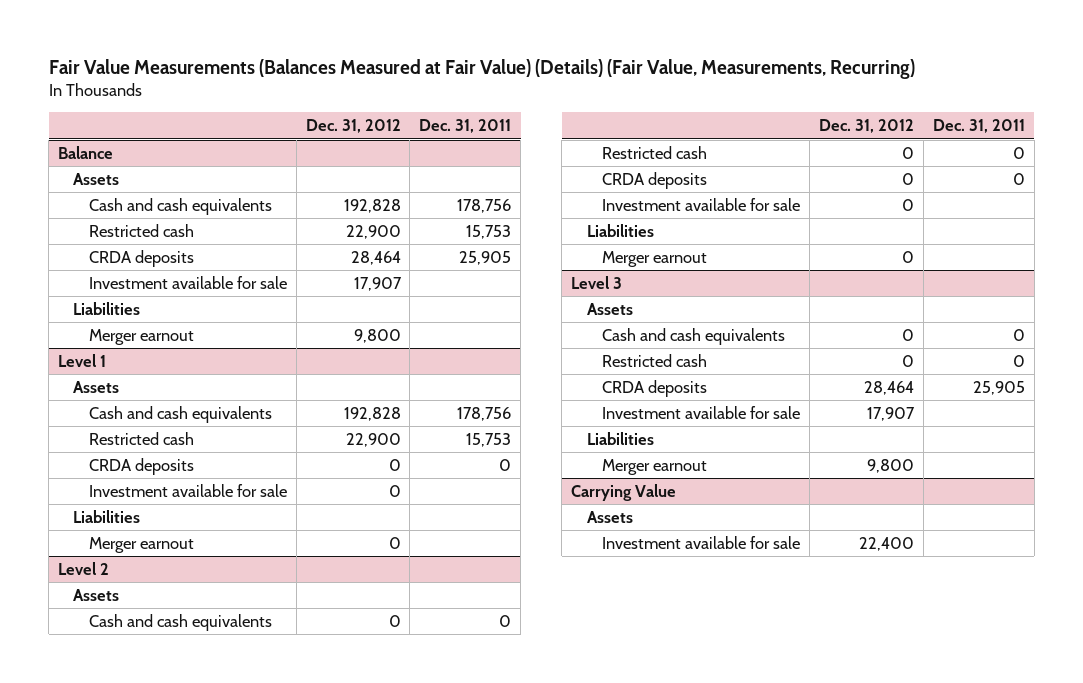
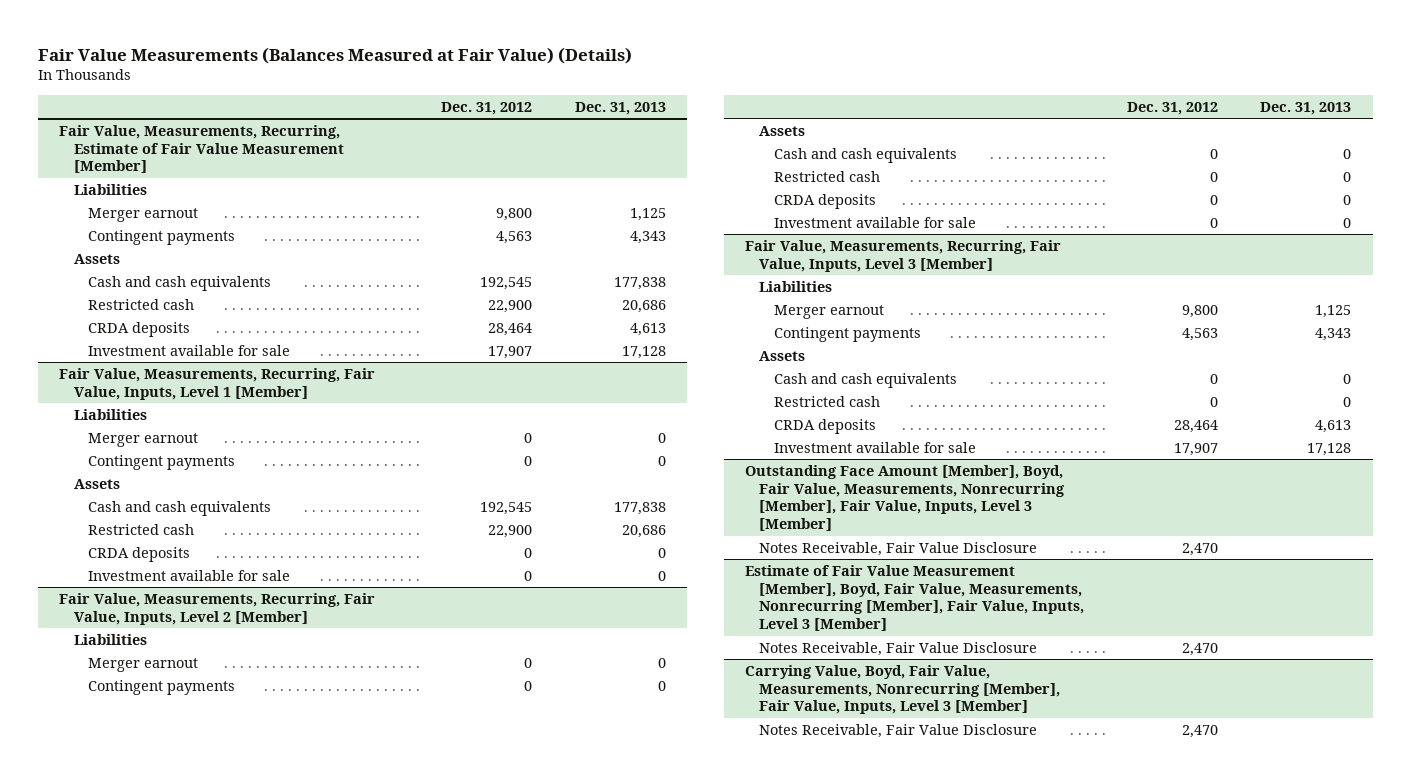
[48,58,915,79] Fair Value Measurements (Balances Measured at Fair Value) (Details) (Fair Value, Measurements, Recurring) -> [37,46,632,64] Fair Value Measurements (Balances Measured at Fair Value) (Details)
[419,119,512,134] Dec. 31, 2011 -> none
none -> [574,101,666,115] Dec. 31, 2013
[58,145,114,159] Balance -> none
none -> [59,124,344,174] Fair Value, Measurements, Recurring, Estimate of Fair Value Measurement [Member]
none -> [73,183,147,195] Liabilities
none -> [88,207,199,222] Merger earnout
none -> [88,229,236,245] Contingent payments
[343,198,401,213] 192,828 -> [480,276,533,290] 192,545
none -> [59,367,376,400] Fair Value, Measurements, Recurring, Fair Value, Inputs, Level 1 [Member]
[58,353,107,367] Level 1 -> none
[353,328,401,343] 9,800 -> [524,432,533,443] 0
none -> [88,454,236,470] Contingent payments
[343,406,401,421] 192,828 -> [480,501,533,515] 192,545
none -> [59,592,376,625] Fair Value, Measurements, Recurring, Fair Value, Inputs, Level 2 [Member]
[58,561,110,575] Level 2 -> none
none -> [88,679,236,695] Contingent payments
none -> [744,239,1061,272] Fair Value, Measurements, Recurring, Fair Value, Inputs, Level 3 [Member]
[571,275,623,289] Level 3 -> none
[901,250,914,263] 0 -> [1181,304,1218,318] 9,800
none -> [773,326,921,342] Contingent payments
[586,431,654,445] Liabilities -> none
[601,458,707,475] Merger earnout -> none
[571,483,677,501] Carrying Value -> none
[586,510,633,523] Assets -> none
[601,535,800,549] Investment available for sale -> none
none -> [744,464,1066,532] Outstanding Face Amount [Member], Boyd, Fair Value, Measurements, Nonrecurring [Member], Fair Value, Inputs, Level 3 [Member]
none -> [759,541,1038,556] Notes Receivable, Fair Value Disclosure
none -> [744,564,1085,632] Estimate of Fair Value Measurement [Member], Boyd, Fair Value, Measurements, Nonrecurring [Member], Fair Value, Inputs, Level 3 [Member]
none -> [759,641,1038,656] Notes Receivable, Fair Value Disclosure
none -> [744,664,1061,715] Carrying Value, Boyd, Fair Value, Measurements, Nonrecurring [Member], Fair Value, Inputs, Level 3 [Member]
none -> [759,723,1038,738] Notes Receivable, Fair Value Disclosure

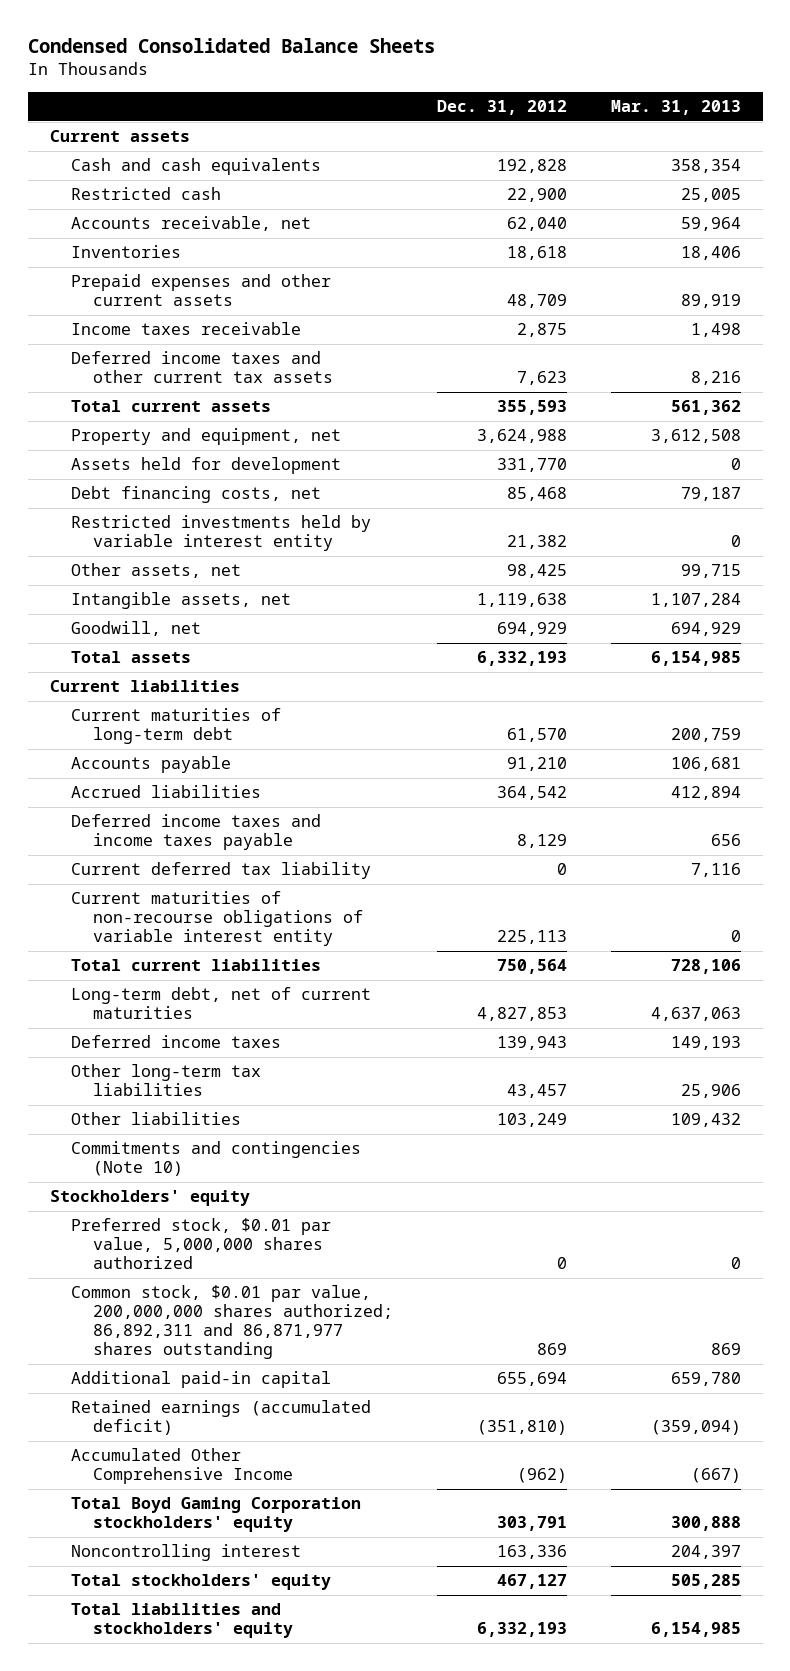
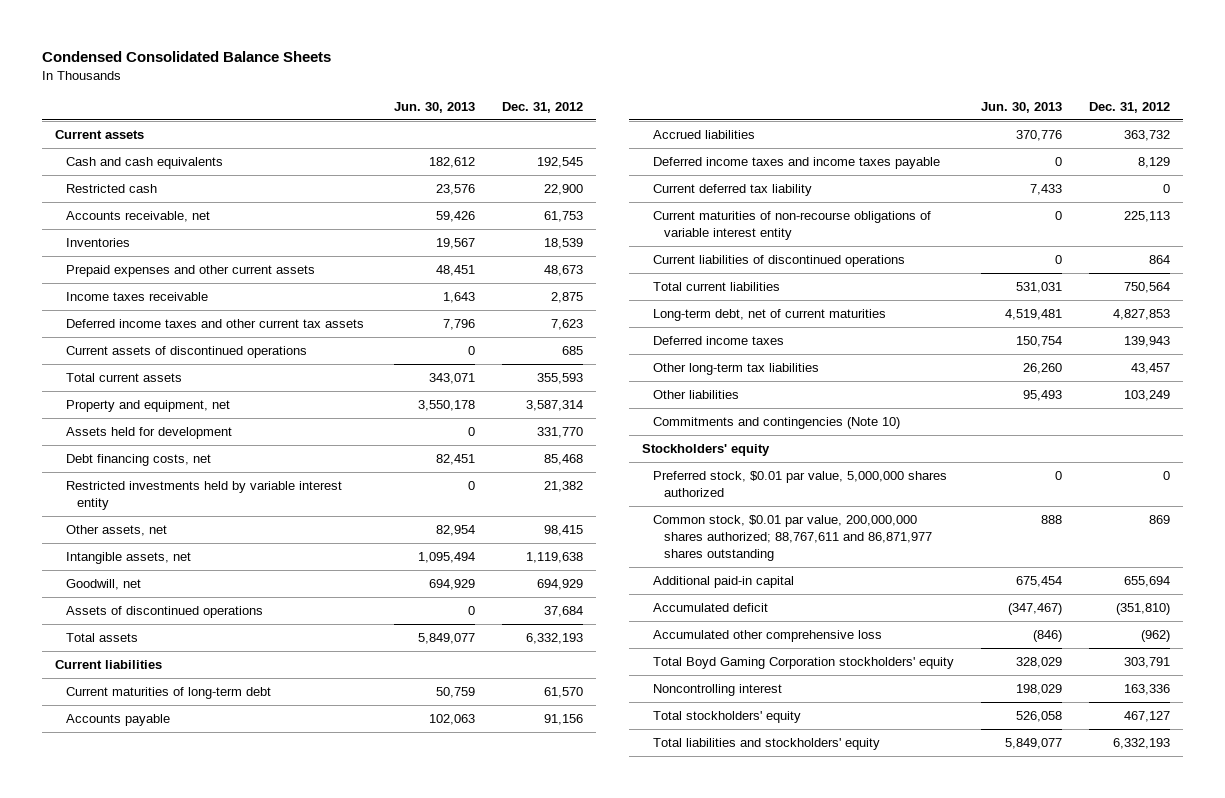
[610,100,741,116] Mar. 31, 2013 -> none
none -> [393,101,475,113] Jun. 30, 2013
[496,159,567,174] 192,828 -> [536,156,583,168] 192,545
[506,217,567,232] 62,040 -> [543,210,583,222] 61,753
[506,246,567,261] 18,618 -> [543,237,583,249] 18,539
[506,294,567,309] 48,709 -> [543,264,583,276] 48,673
none -> [66,345,308,358] Current assets of discontinued operations
[476,429,567,444] 3,624,988 -> [525,399,583,411] 3,587,314
[506,564,567,579] 98,425 -> [543,524,583,536] 98,415
none -> [66,605,264,618] Assets of discontinued operations
[506,757,567,772] 91,210 -> [543,713,583,725] 91,156
[496,786,567,801] 364,542 -> [1123,129,1170,141] 363,732
none -> [653,254,906,267] Current liabilities of discontinued operations
[71,1285,393,1360] Common stock, $0.01 par value, 200,000,000 shares authorized; 86,892,311 and 86,871,977 shares outstanding -> [653,514,933,561] Common stock, $0.01 par value, 200,000,000 shares authorized; 88,767,611 and 86,871,977 shares outstanding
[71,1400,372,1436] Retained earnings (accumulated deficit) -> [653,602,769,612] Accumulated deficit
[71,1448,293,1485] Accumulated Other Comprehensive Income -> [653,629,883,642] Accumulated other comprehensive loss

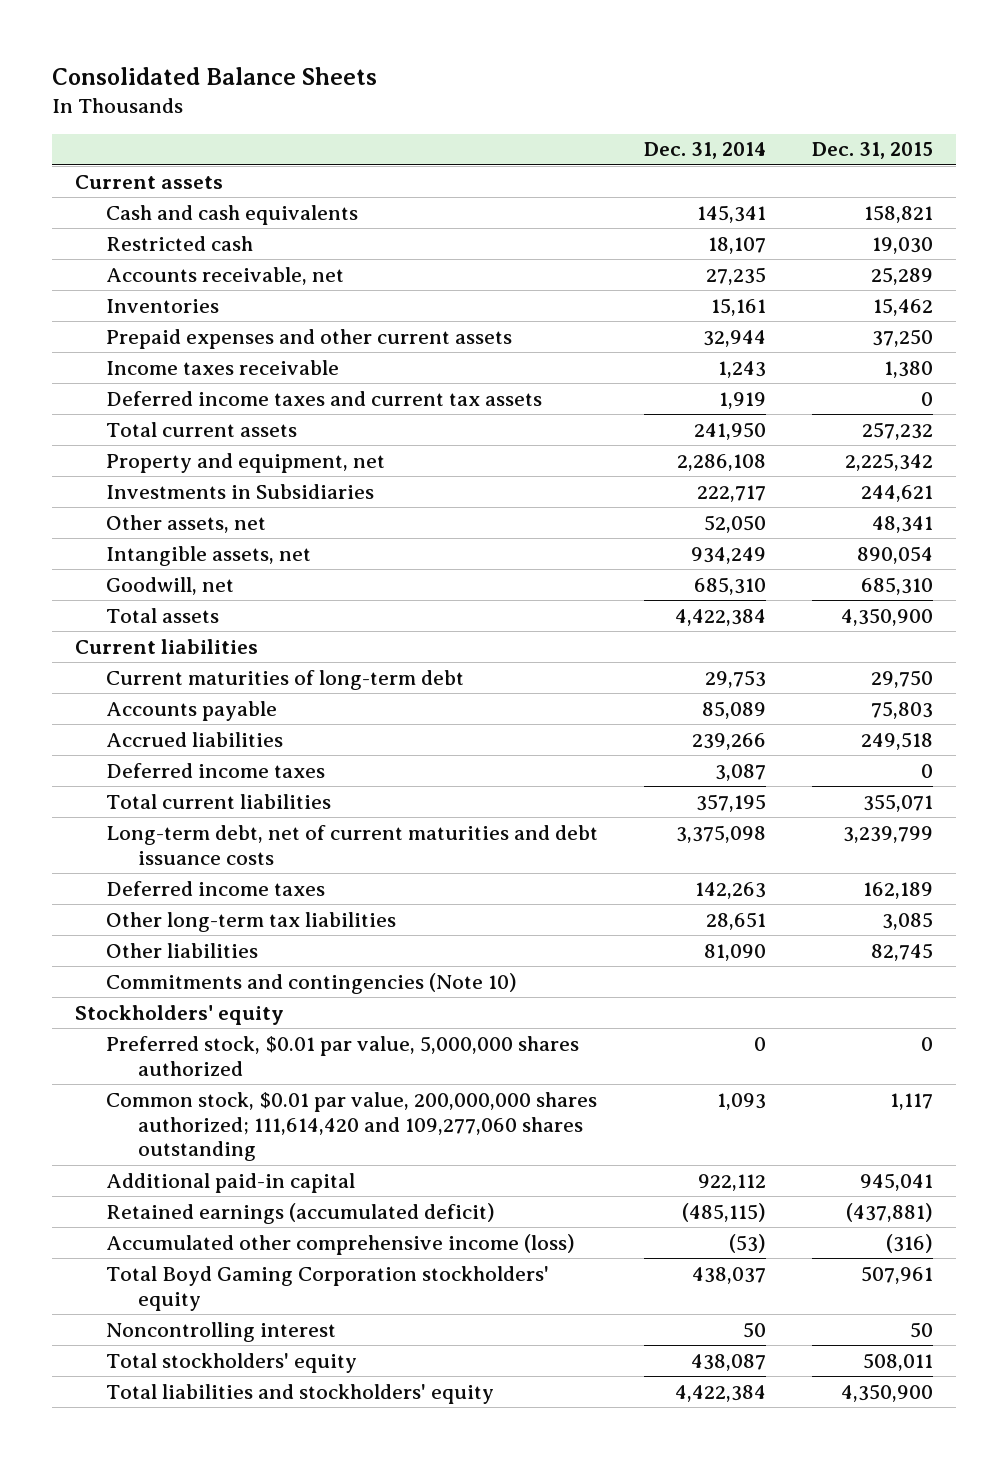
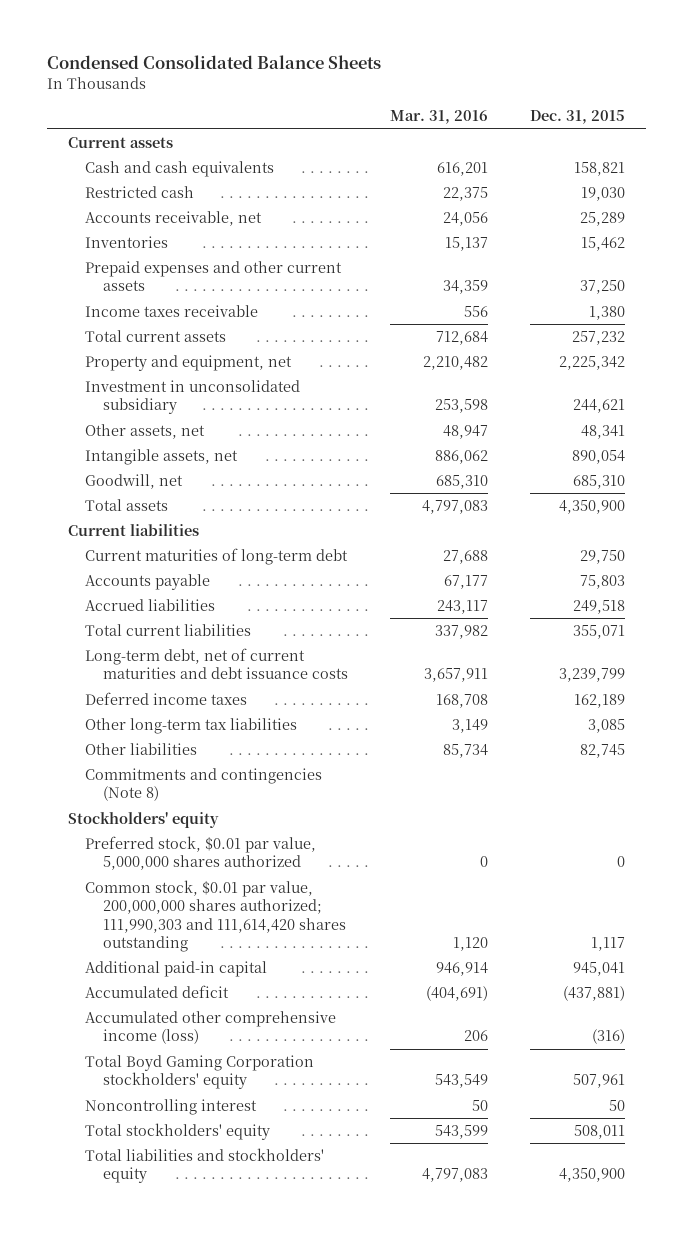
[52,66,378,85] Consolidated Balance Sheets -> [46,55,381,70] Condensed Consolidated Balance Sheets
[644,142,767,160] Dec. 31, 2014 -> none
none -> [389,110,488,125] Mar. 31, 2016
[106,390,543,406] Deferred income taxes and current tax assets -> none
[106,483,375,499] Investments in Subsidiaries -> [85,379,301,415] Investment in unconsolidated subsidiary
[106,762,326,778] Deferred income taxes -> none
[106,972,518,994] Commitments and contingencies (Note 10) -> [85,767,323,802] Commitments and contingencies (Note 8)
[106,1091,598,1162] Common stock, $0.01 par value, 200,000,000 shares authorized; 111,614,420 and 109,277,060 shares outstanding -> [85,879,346,953] Common stock, $0.01 par value, 200,000,000 shares authorized; 111,990,303 and 111,614,420 shares outstanding
[106,1202,496,1224] Retained earnings (accumulated deficit) -> [85,984,230,998] Accumulated deficit

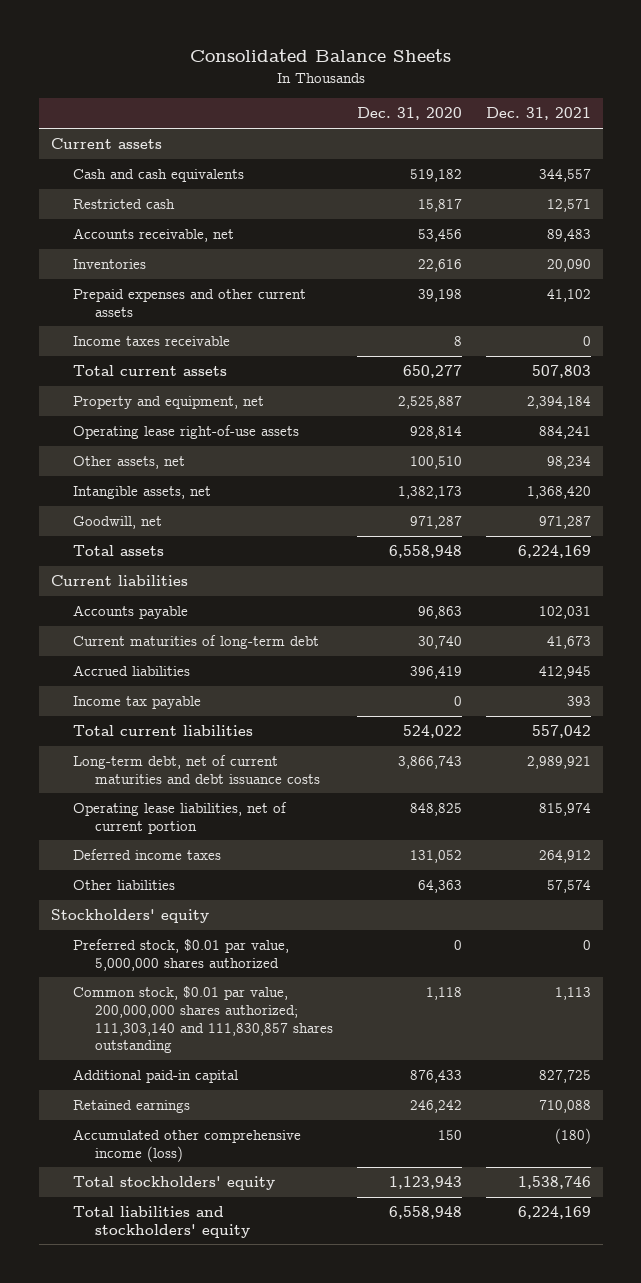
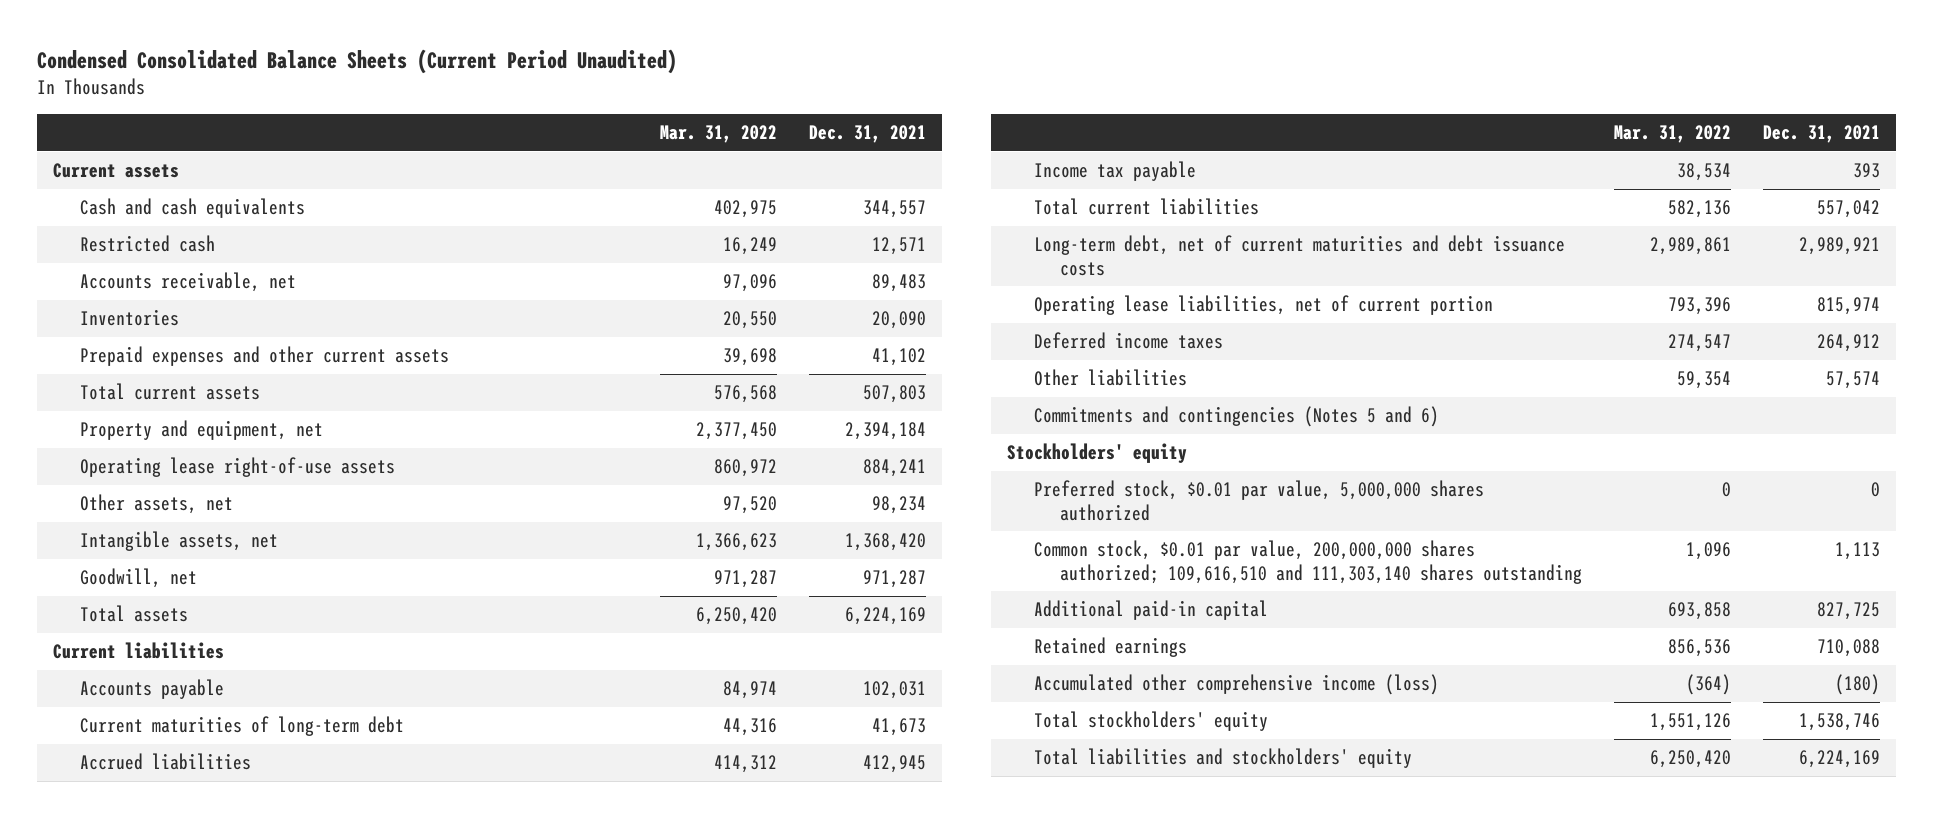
[189,49,451,63] Consolidated Balance Sheets -> [37,48,678,74] Condensed Consolidated Balance Sheets (Current Period Unaudited)
[357,107,463,121] Dec. 31, 2020 -> none
none -> [660,125,778,144] Mar. 31, 2022
[73,336,231,347] Income taxes receivable -> none
none -> [1033,406,1439,428] Commitments and contingencies (Notes 5 and 6)
[73,986,334,1054] Common stock, $0.01 par value, 200,000,000 shares authorized; 111,303,140 and 111,830,857 shares outstanding -> [1033,540,1583,584] Common stock, $0.01 par value, 200,000,000 shares authorized; 109,616,510 and 111,303,140 shares outstanding

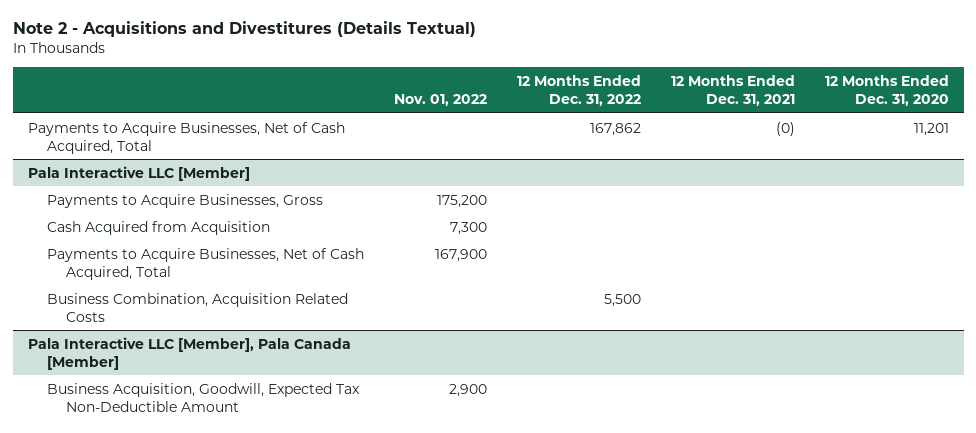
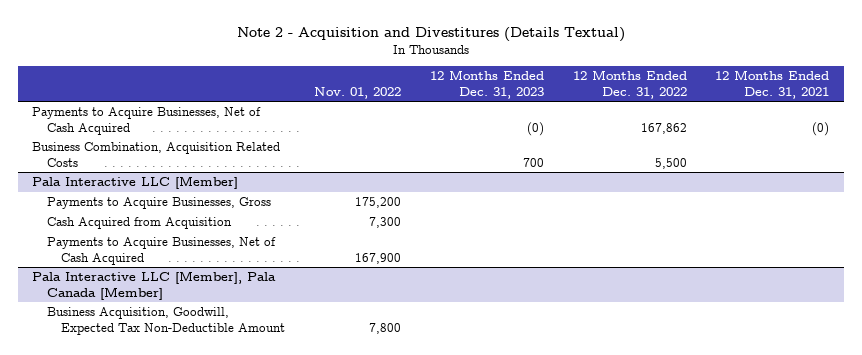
[12,21,476,38] Note 2 - Acquisitions and Divestitures (Details Textual) -> [236,27,625,43] Note 2 - Acquisition and Divestitures (Details Textual)
[824,75,949,107] 12 Months Ended Dec. 31, 2020 -> none
none -> [429,70,544,99] 12 Months Ended Dec. 31, 2023
[27,121,345,154] Payments to Acquire Businesses, Net of Cash Acquired, Total -> [32,107,262,135] Payments to Acquire Businesses, Net of Cash Acquired
none -> [32,142,281,167] Business Combination, Acquisition Related Costs
[46,292,348,322] Business Combination, Acquisition Related Costs -> none
[46,247,364,280] Payments to Acquire Businesses, Net of Cash Acquired, Total -> [46,237,276,265] Payments to Acquire Businesses, Net of Cash Acquired
[448,383,487,397] 2,900 -> [368,322,401,334] 7,800

